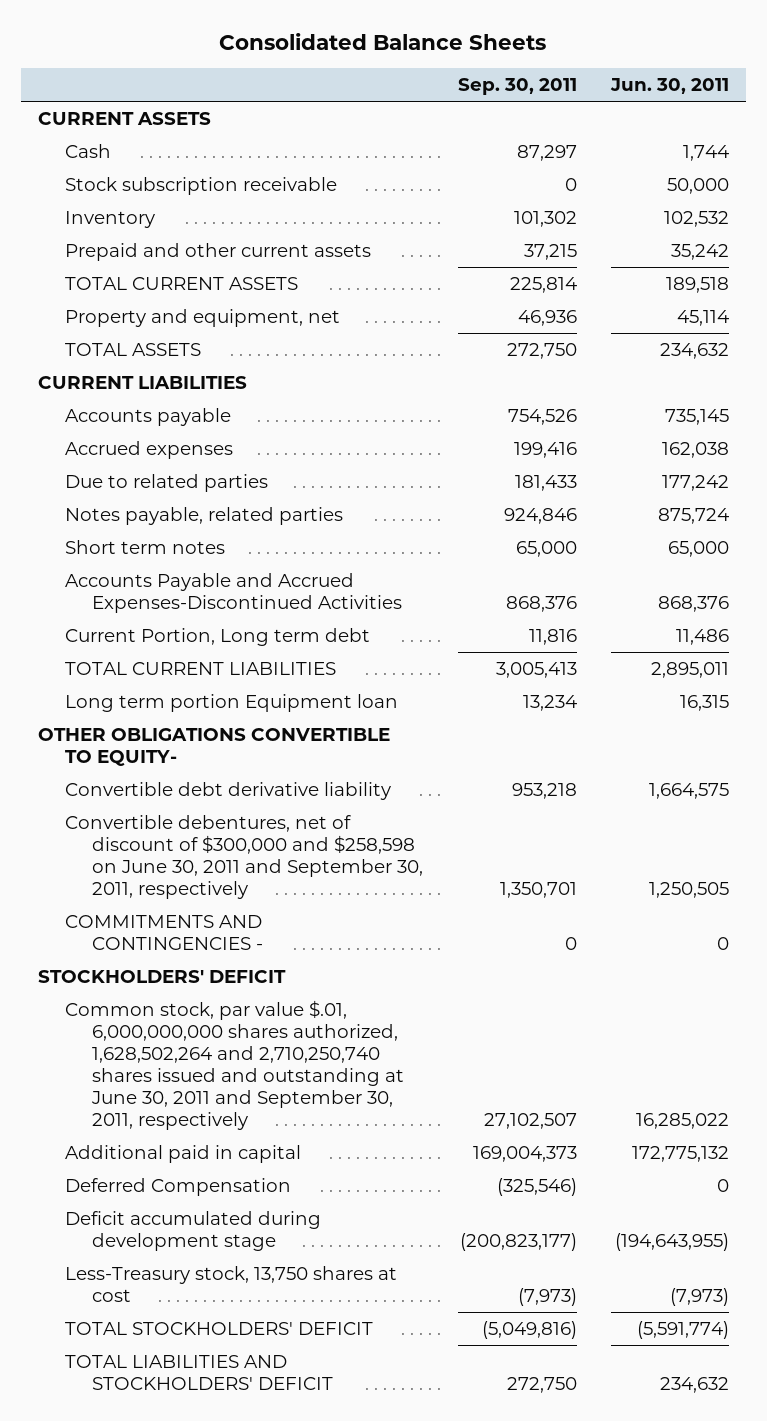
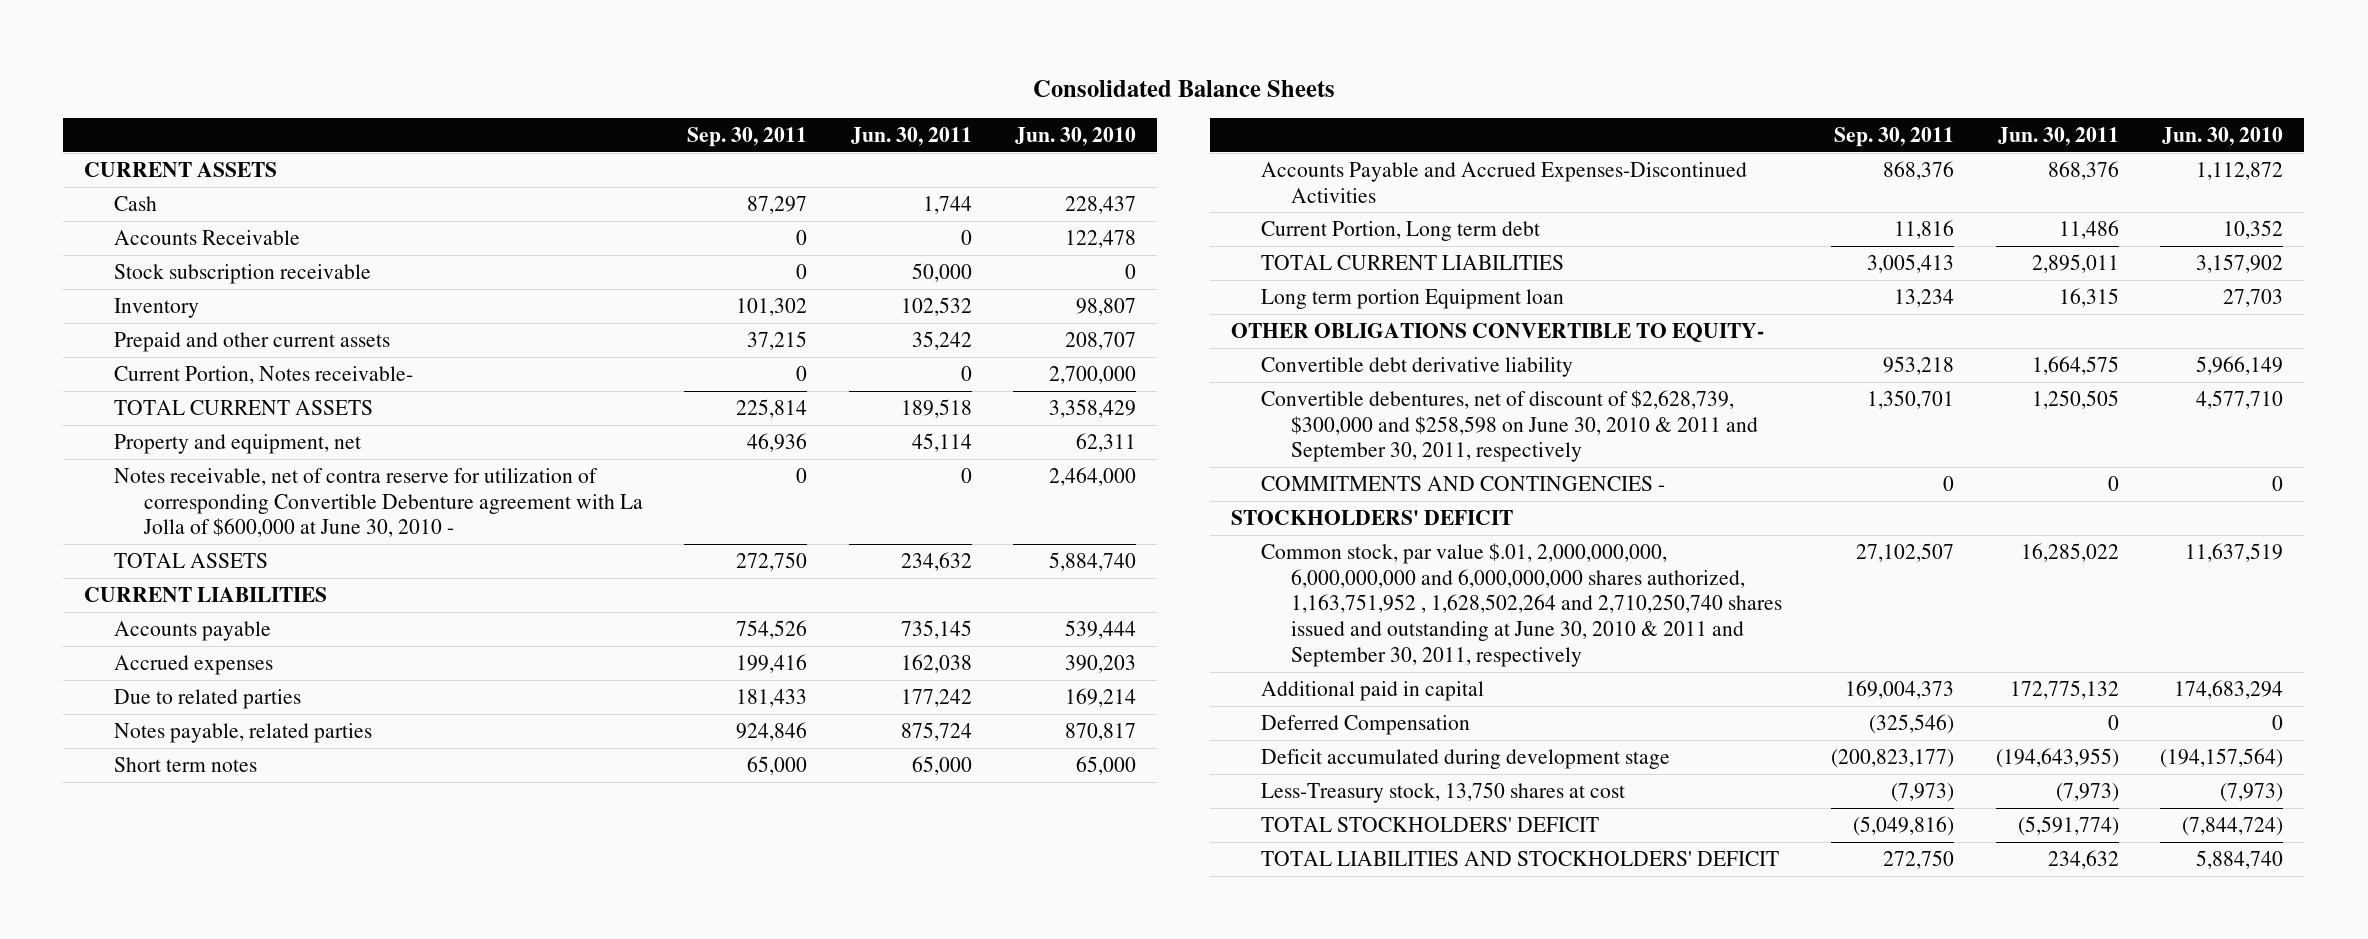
none -> [1015,126,1137,146] Jun. 30, 2010
none -> [113,229,300,245] Accounts Receivable
none -> [113,365,413,384] Current Portion, Notes receivable-
none -> [113,467,643,538] Notes receivable, net of contra reserve for utilization of corresponding Convertible Debenture agreement with La Jolla of $600,000 at June 30, 2010 -
[65,815,424,900] Convertible debentures, net of discount of $300,000 and $258,598 on June 30, 2011 and September 30, 2011, respectively -> [1260,389,1758,463] Convertible debentures, net of discount of $2,628,739, $300,000 and $258,598 on June 30, 2010 & 2011 and September 30, 2011, respectively
[65,1000,405,1131] Common stock, par value $.01, 6,000,000,000 shares authorized, 1,628,502,264 and 2,710,250,740 shares issued and outstanding at June 30, 2011 and September 30, 2011, respectively -> [1260,542,1782,668] Common stock, par value $.01, 2,000,000,000, 6,000,000,000 and 6,000,000,000 shares authorized, 1,163,751,952 , 1,628,502,264 and 2,710,250,740 shares issued and outstanding at June 30, 2010 & 2011 and September 30, 2011, respectively

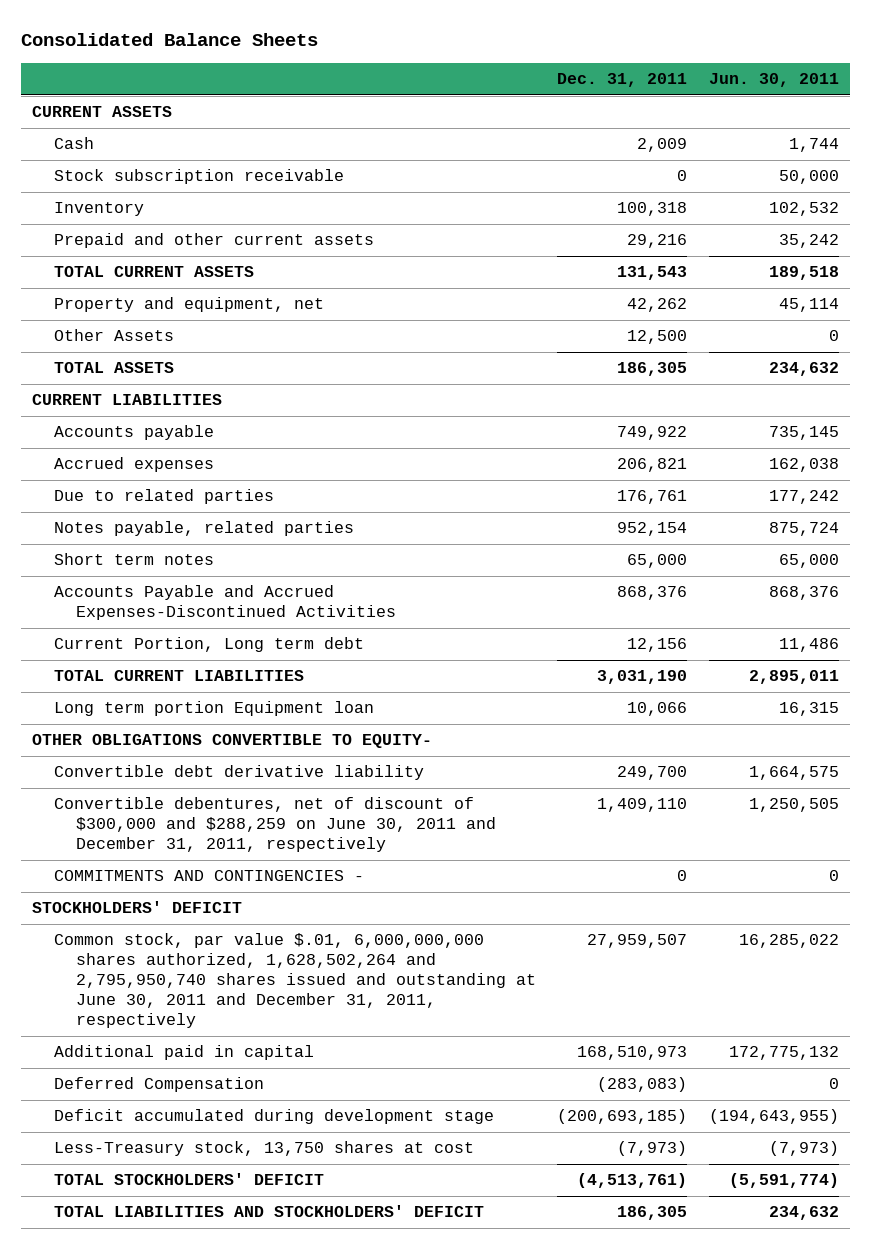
[687,126,808,147] Sep. 30, 2011 -> none
[1015,126,1137,146] Jun. 30, 2010 -> none
none -> [557,73,688,88] Dec. 31, 2011
[113,229,300,245] Accounts Receivable -> none
[113,365,413,384] Current Portion, Notes receivable- -> none
[113,467,643,538] Notes receivable, net of contra reserve for utilization of corresponding Convertible Debenture agreement with La Jolla of $600,000 at June 30, 2010 - -> none
none -> [53,329,174,342] Other Assets
[1260,389,1758,463] Convertible debentures, net of discount of $2,628,739, $300,000 and $258,598 on June 30, 2010 & 2011 and September 30, 2011, respectively -> [53,797,496,853] Convertible debentures, net of discount of $300,000 and $288,259 on June 30, 2011 and December 31, 2011, respectively
[1260,542,1782,668] Common stock, par value $.01, 2,000,000,000, 6,000,000,000 and 6,000,000,000 shares authorized, 1,163,751,952 , 1,628,502,264 and 2,710,250,740 shares issued and outstanding at June 30, 2010 & 2011 and September 30, 2011, respectively -> [53,933,536,1029] Common stock, par value $.01, 6,000,000,000 shares authorized, 1,628,502,264 and 2,795,950,740 shares issued and outstanding at June 30, 2011 and December 31, 2011, respectively

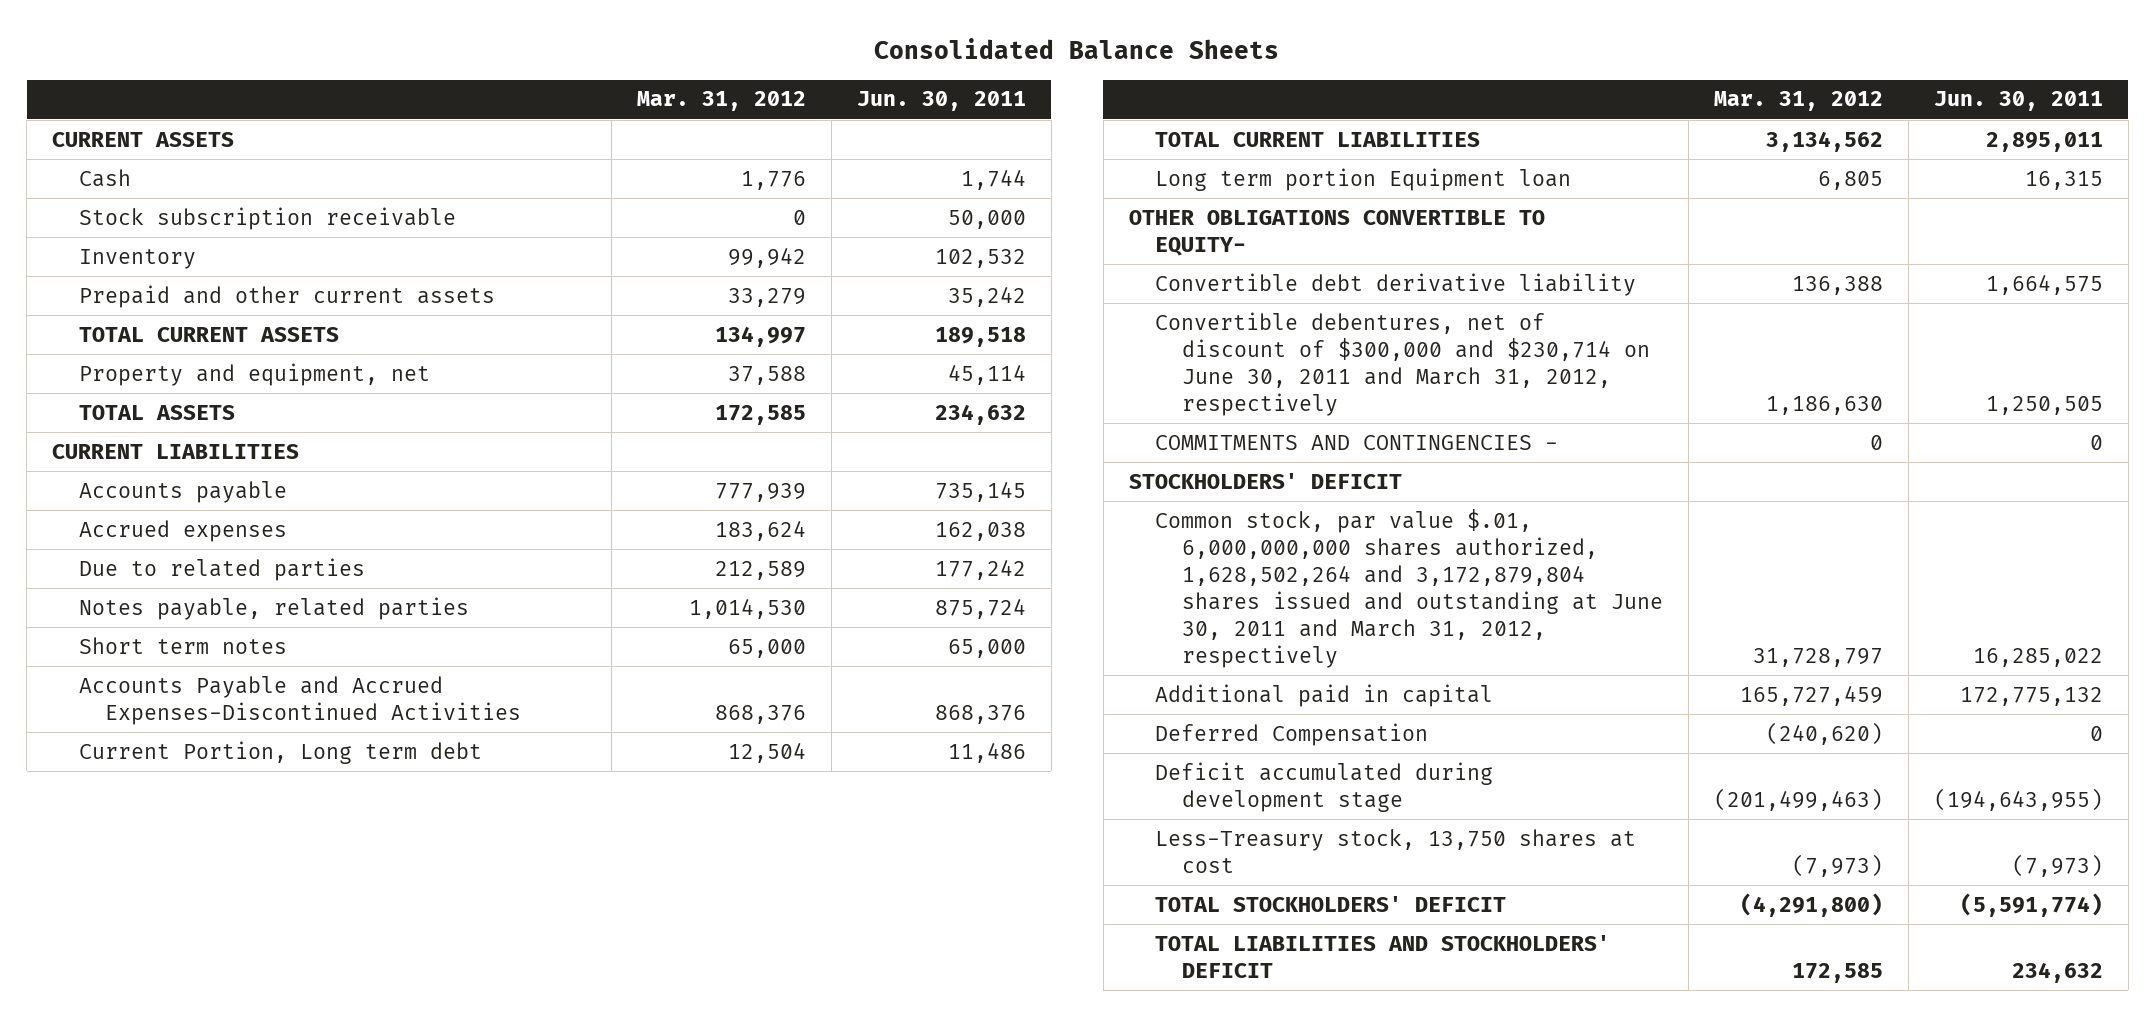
[557,73,688,88] Dec. 31, 2011 -> none
none -> [636,91,806,112] Mar. 31, 2012
[53,329,174,342] Other Assets -> none
[53,797,496,853] Convertible debentures, net of discount of $300,000 and $288,259 on June 30, 2011 and December 31, 2011, respectively -> [1155,311,1650,416] Convertible debentures, net of discount of $300,000 and $230,714 on June 30, 2011 and March 31, 2012, respectively
[53,933,536,1029] Common stock, par value $.01, 6,000,000,000 shares authorized, 1,628,502,264 and 2,795,950,740 shares issued and outstanding at June 30, 2011 and December 31, 2011, respectively -> [1155,508,1663,668] Common stock, par value $.01, 6,000,000,000 shares authorized, 1,628,502,264 and 3,172,879,804 shares issued and outstanding at June 30, 2011 and March 31, 2012, respectively

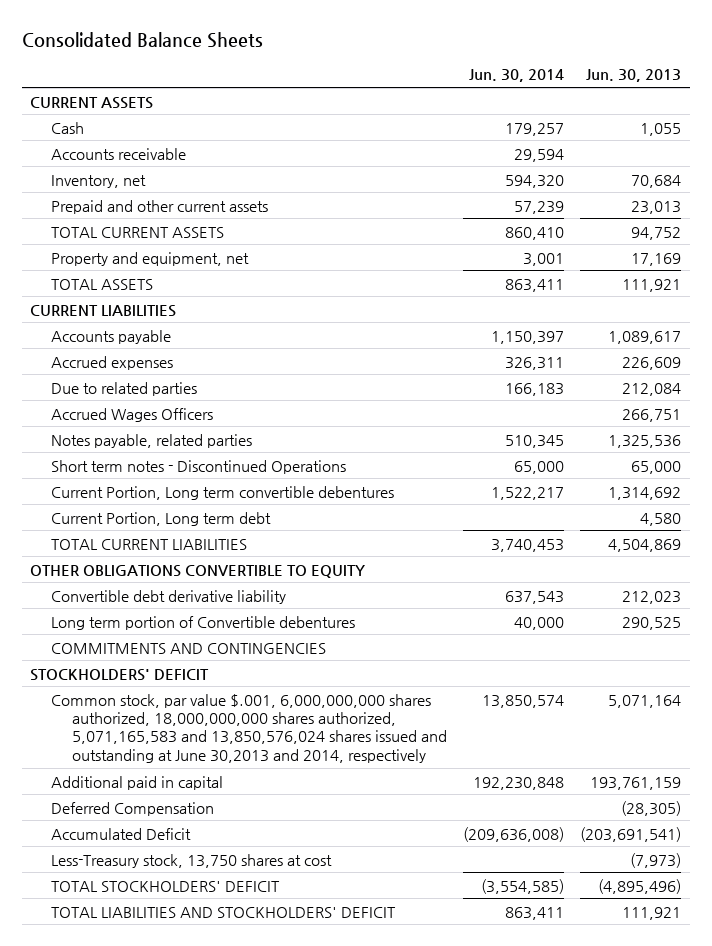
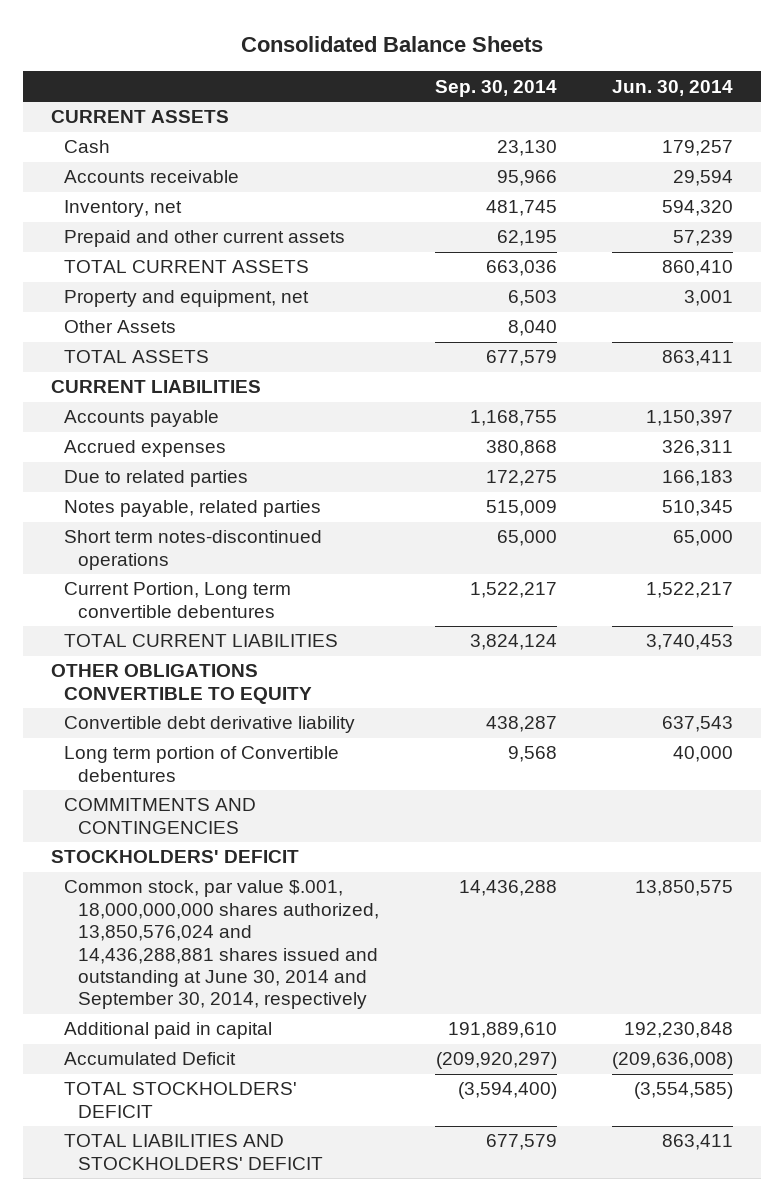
[586,69,682,83] Jun. 30, 2013 -> none
none -> [434,79,557,97] Sep. 30, 2014
none -> [64,320,177,334] Other Assets
[51,407,214,422] Accrued Wages Officers -> none
[51,459,347,474] Short term notes - Discontinued Operations -> [64,530,323,570] Short term notes-discontinued operations
[51,511,272,526] Current Portion, Long term debt -> none
[51,693,448,763] Common stock, par value $.001, 6,000,000,000 shares authorized, 18,000,000,000 shares authorized, 5,071,165,583 and 13,850,576,024 shares issued and outstanding at June 30,2013 and 2014, respectively -> [64,880,380,1010] Common stock, par value $.001, 18,000,000,000 shares authorized, 13,850,576,024 and 14,436,288,881 shares issued and outstanding at June 30, 2014 and September 30, 2014, respectively
[482,694,565,708] 13,850,574 -> [635,880,734,897] 13,850,575
[51,801,215,816] Deferred Compensation -> none
[51,853,333,868] Less-Treasury stock, 13,750 shares at cost -> none

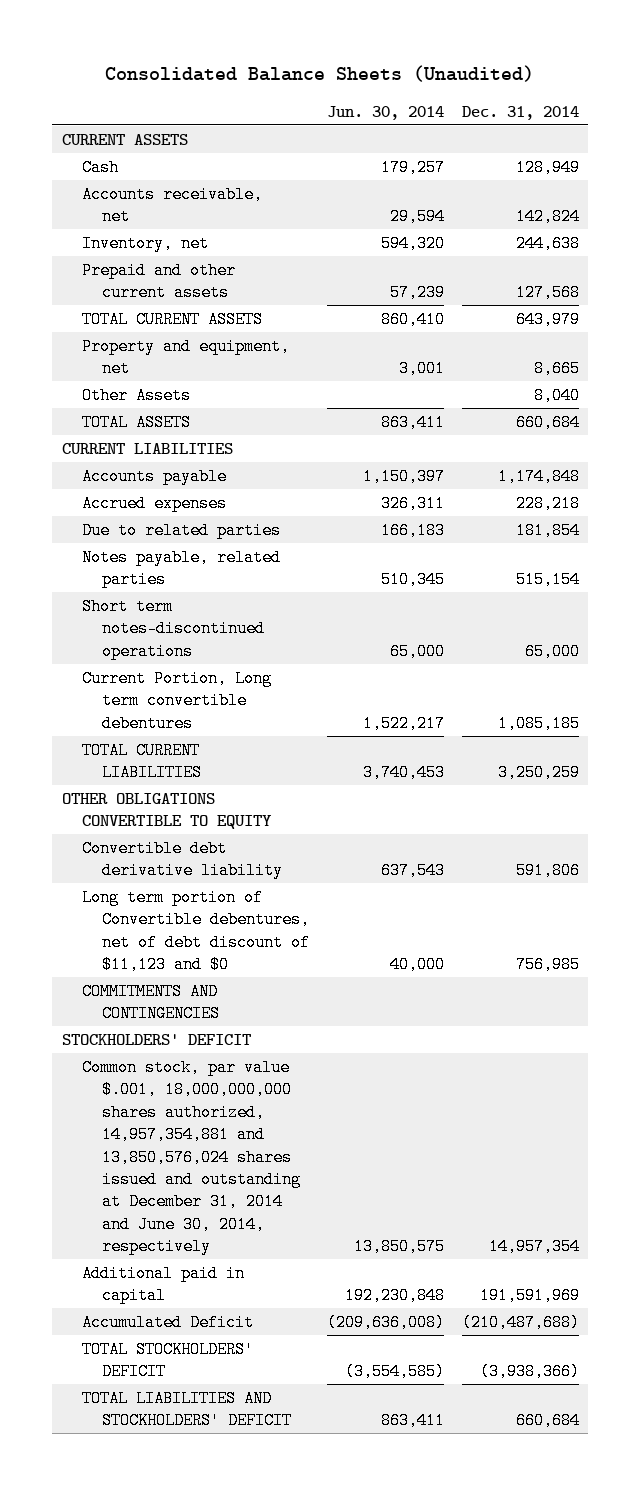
[241,36,544,53] Consolidated Balance Sheets -> [105,65,535,83] Consolidated Balance Sheets (Unaudited)
[434,79,557,97] Sep. 30, 2014 -> none
none -> [462,105,580,120] Dec. 31, 2014
[64,170,240,184] Accounts receivable -> [81,185,263,226] Accounts receivable, net
[64,746,340,782] Long term portion of Convertible debentures -> [81,888,310,974] Long term portion of Convertible debentures, net of debt discount of $11,123 and $0
[64,880,380,1010] Common stock, par value $.001, 18,000,000,000 shares authorized, 13,850,576,024 and 14,436,288,881 shares issued and outstanding at June 30, 2014 and September 30, 2014, respectively -> [81,1058,301,1256] Common stock, par value $.001, 18,000,000,000 shares authorized, 14,957,354,881 and 13,850,576,024 shares issued and outstanding at December 31, 2014 and June 30, 2014, respectively

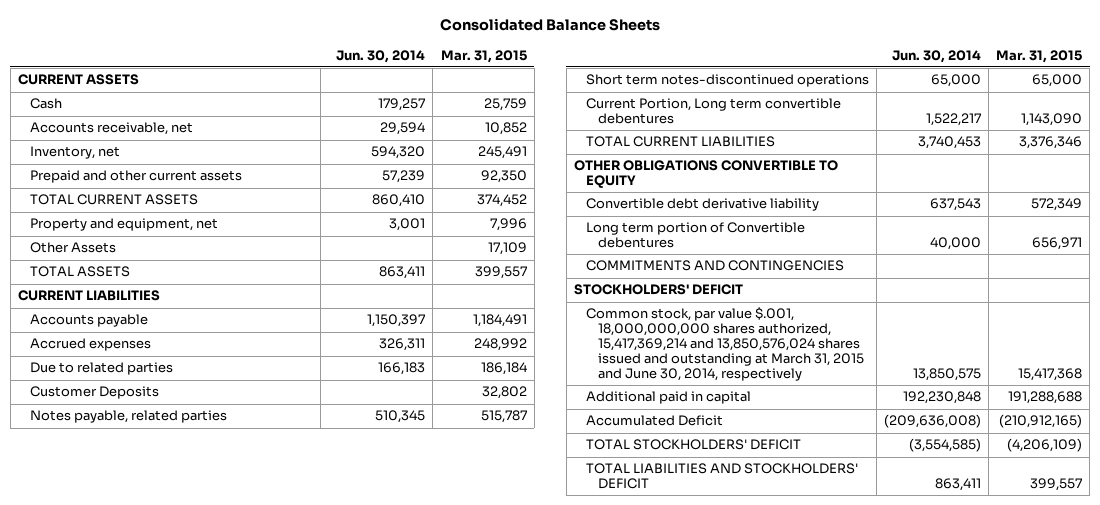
[105,65,535,83] Consolidated Balance Sheets (Unaudited) -> [440,18,661,32] Consolidated Balance Sheets
[462,105,580,120] Dec. 31, 2014 -> none
none -> [440,49,527,63] Mar. 31, 2015
none -> [30,386,160,400] Customer Deposits
[81,888,310,974] Long term portion of Convertible debentures, net of debt discount of $11,123 and $0 -> [585,222,805,249] Long term portion of Convertible debentures
[81,1058,301,1256] Common stock, par value $.001, 18,000,000,000 shares authorized, 14,957,354,881 and 13,850,576,024 shares issued and outstanding at December 31, 2014 and June 30, 2014, respectively -> [585,307,864,381] Common stock, par value $.001, 18,000,000,000 shares authorized, 15,417,369,214 and 13,850,576,024 shares issued and outstanding at March 31, 2015 and June 30, 2014, respectively

